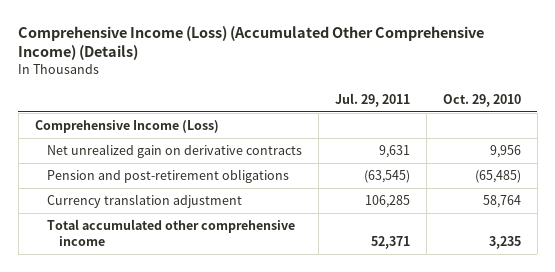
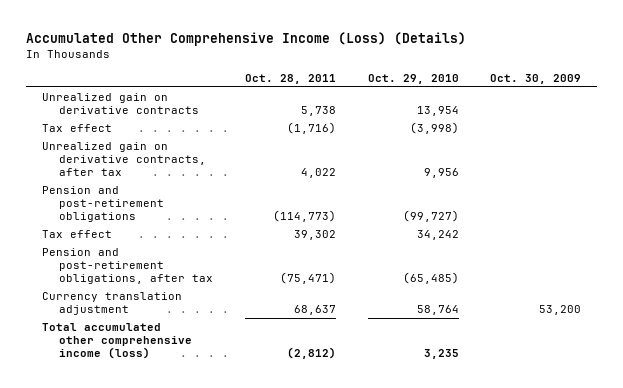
[18,25,485,61] Comprehensive Income (Loss) (Accumulated Other Comprehensive Income) (Details) -> [26,32,467,47] Accumulated Other Comprehensive Income (Loss) (Details)
[334,92,410,107] Jul. 29, 2011 -> none
none -> [244,73,336,84] Oct. 28, 2011
none -> [490,73,582,84] Oct. 30, 2009
[34,119,219,133] Comprehensive Income (Loss) -> none
none -> [41,92,200,115] Unrealized gain on derivative contracts
none -> [41,123,112,132] Tax effect
[46,143,302,158] Net unrealized gain on derivative contracts -> [41,141,207,177] Unrealized gain on derivative contracts, after tax
[474,169,521,183] (65,485) -> [402,210,459,223] (99,727)
none -> [41,229,112,238] Tax effect
none -> [41,247,214,285] Pension and post-retirement obligations, after tax
[46,218,295,247] Total accumulated other comprehensive income -> [41,322,193,360] Total accumulated other comprehensive income (loss)

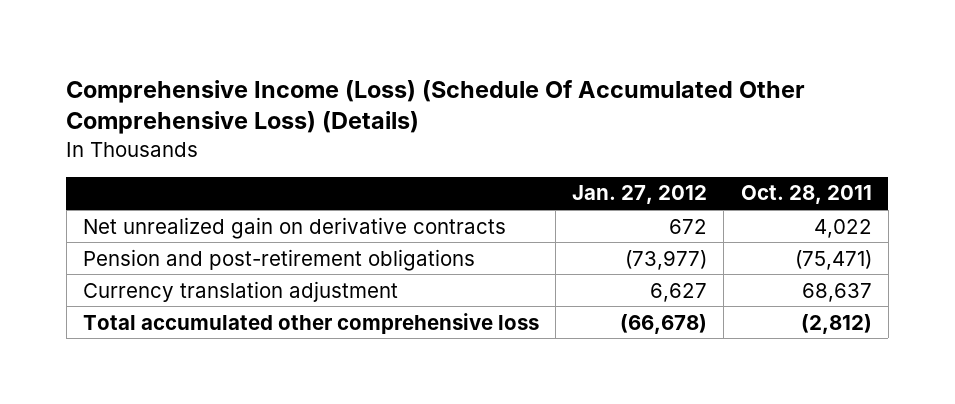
[26,32,467,47] Accumulated Other Comprehensive Income (Loss) (Details) -> [66,79,806,135] Comprehensive Income (Loss) (Schedule Of Accumulated Other Comprehensive Loss) (Details)
[367,73,459,84] Oct. 29, 2010 -> none
[490,73,582,84] Oct. 30, 2009 -> none
none -> [572,185,708,205] Jan. 27, 2012
[41,92,200,115] Unrealized gain on derivative contracts -> none
[41,123,112,132] Tax effect -> none
[41,229,112,238] Tax effect -> none
[41,247,214,285] Pension and post-retirement obligations, after tax -> none
[41,141,207,177] Unrealized gain on derivative contracts, after tax -> [82,216,506,239] Net unrealized gain on derivative contracts
[272,210,336,223] (114,773) -> [794,249,872,270] (75,471)
[41,322,193,360] Total accumulated other comprehensive income (loss) -> [82,312,539,334] Total accumulated other comprehensive loss

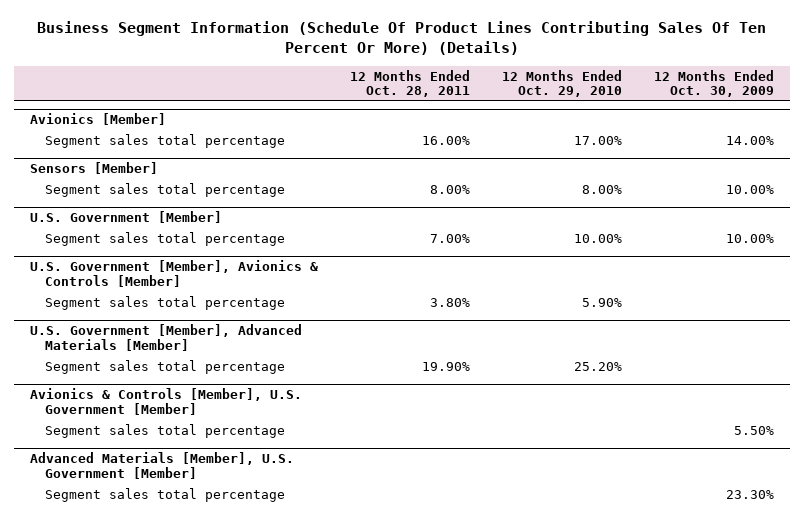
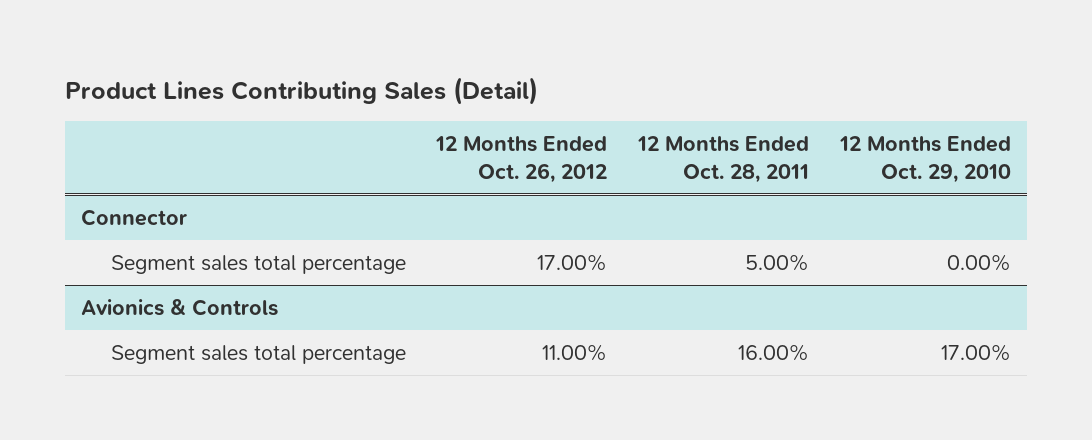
[36,21,766,56] Business Segment Information (Schedule Of Product Lines Contributing Sales Of Ten Percent Or More) (Details) -> [65,76,539,105] Product Lines Contributing Sales (Detail)
[653,69,774,98] 12 Months Ended Oct. 30, 2009 -> none
none -> [435,135,608,183] 12 Months Ended Oct. 26, 2012
[29,113,166,126] Avionics [Member] -> none
none -> [80,208,187,226] Connector
none -> [110,254,406,274] Segment sales total percentage
none -> [80,298,278,316] Avionics & Controls
[29,162,158,175] Sensors [Member] -> none
[45,182,286,197] Segment sales total percentage -> none
[29,211,222,224] U.S. Government [Member] -> none
[45,231,286,246] Segment sales total percentage -> none
[29,260,318,287] U.S. Government [Member], Avionics & Controls [Member] -> none
[45,295,286,310] Segment sales total percentage -> none
[29,324,302,351] U.S. Government [Member], Advanced Materials [Member] -> none
[45,359,286,374] Segment sales total percentage -> none
[29,388,302,415] Avionics & Controls [Member], U.S. Government [Member] -> none
[45,423,286,438] Segment sales total percentage -> none
[29,452,294,479] Advanced Materials [Member], U.S. Government [Member] -> none
[45,487,286,502] Segment sales total percentage -> none

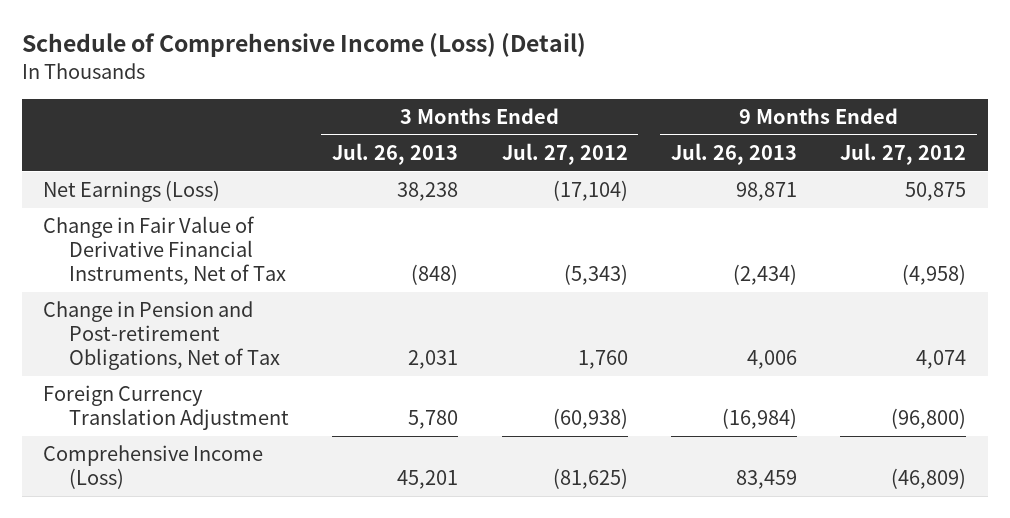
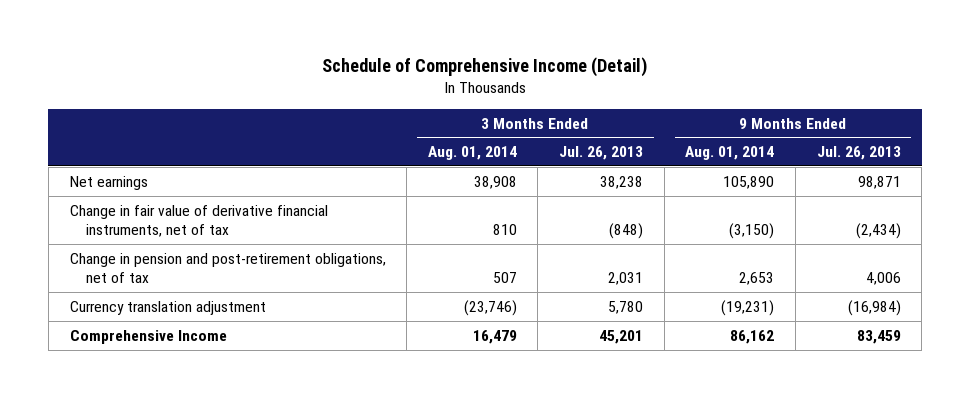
[21,33,586,58] Schedule of Comprehensive Income (Loss) (Detail) -> [322,57,648,78] Schedule of Comprehensive Income (Detail)
[501,142,628,165] Jul. 27, 2012 -> none
[840,142,967,165] Jul. 27, 2012 -> none
none -> [427,146,517,161] Aug. 01, 2014
none -> [685,146,775,161] Aug. 01, 2014
[43,180,221,203] Net Earnings (Loss) -> [69,175,148,190] Net earnings
[43,216,286,286] Change in Fair Value of Derivative Financial Instruments, Net of Tax -> [69,204,328,238] Change in fair value of derivative financial instruments, net of tax
[43,301,280,371] Change in Pension and Post-retirement Obligations, Net of Tax -> [69,252,386,284] Change in pension and post-retirement obligations, net of tax
[43,385,289,431] Foreign Currency Translation Adjustment -> [69,300,266,315] Currency translation adjustment
[43,445,264,490] Comprehensive Income (Loss) -> [69,329,227,344] Comprehensive Income

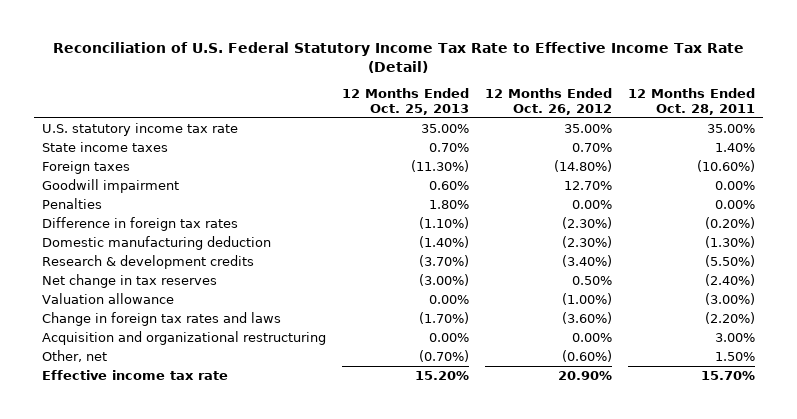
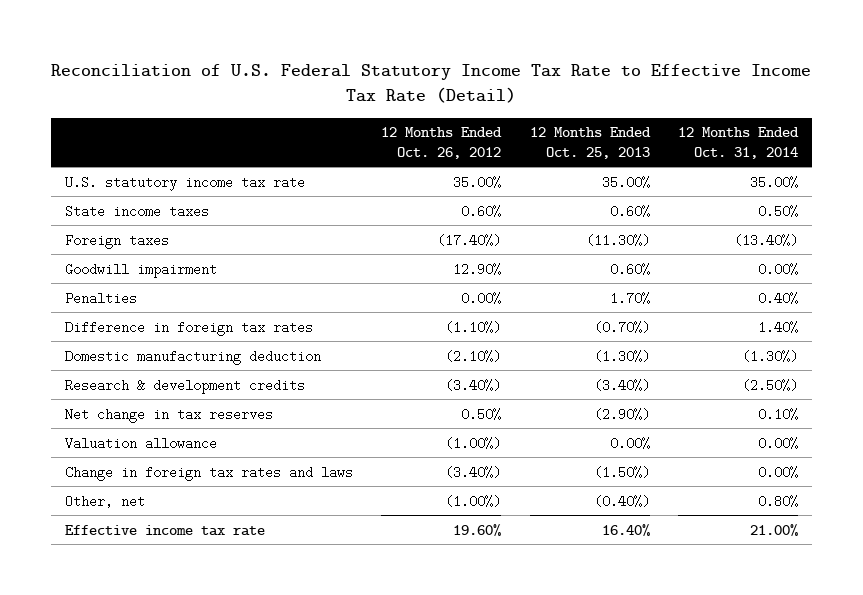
[628,88,756,116] 12 Months Ended Oct. 28, 2011 -> none
none -> [677,127,799,159] 12 Months Ended Oct. 31, 2014
[428,142,469,152] 0.70% -> [609,204,650,218] 0.60%
[572,142,613,152] 0.70% -> [461,204,502,218] 0.60%
[554,159,613,172] (14.80%) -> [437,233,502,247] (17.40%)
[564,180,613,190] 12.70% -> [453,262,502,276] 12.90%
[428,199,469,209] 1.80% -> [609,291,650,305] 1.70%
[418,216,469,229] (1.10%) -> [593,320,650,334] (0.70%)
[562,216,613,229] (2.30%) -> [445,320,502,334] (1.10%)
[418,235,469,248] (1.40%) -> [593,349,650,363] (1.30%)
[562,235,613,248] (2.30%) -> [445,349,502,363] (2.10%)
[418,254,469,267] (3.70%) -> [593,378,650,392] (3.40%)
[418,273,469,286] (3.00%) -> [593,407,650,421] (2.90%)
[41,330,326,345] Acquisition and organizational restructuring -> none
[418,311,469,324] (1.70%) -> [593,465,650,479] (1.50%)
[562,311,613,324] (3.60%) -> [445,465,502,479] (3.40%)
[418,349,469,362] (0.70%) -> [593,494,650,508] (0.40%)
[562,349,613,362] (0.60%) -> [445,494,502,508] (1.00%)
[414,370,469,380] 15.20% -> [601,523,650,536] 16.40%
[558,370,613,380] 20.90% -> [453,523,502,536] 19.60%

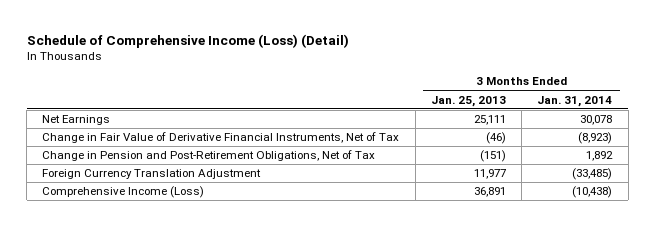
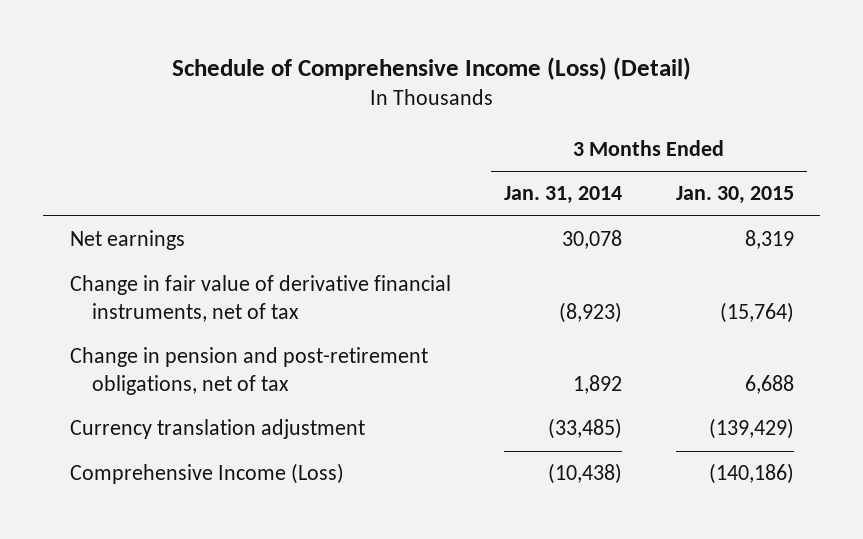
[430,95,506,107] Jan. 25, 2013 -> none
none -> [675,186,794,205] Jan. 30, 2015
[42,115,111,126] Net Earnings -> [69,230,185,251] Net earnings
[42,132,400,144] Change in Fair Value of Derivative Financial Instruments, Net of Tax -> [69,275,451,322] Change in fair value of derivative financial instruments, net of tax
[42,150,376,162] Change in Pension and Post-Retirement Obligations, Net of Tax -> [69,347,428,395] Change in pension and post-retirement obligations, net of tax
[42,169,262,180] Foreign Currency Translation Adjustment -> [69,419,365,440] Currency translation adjustment

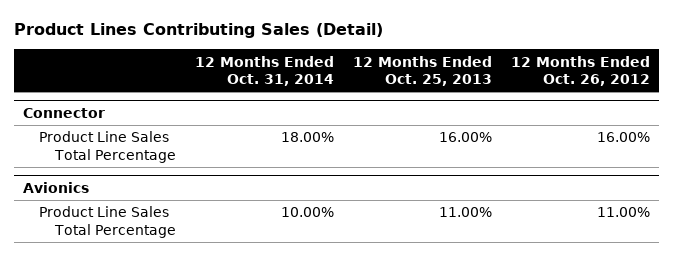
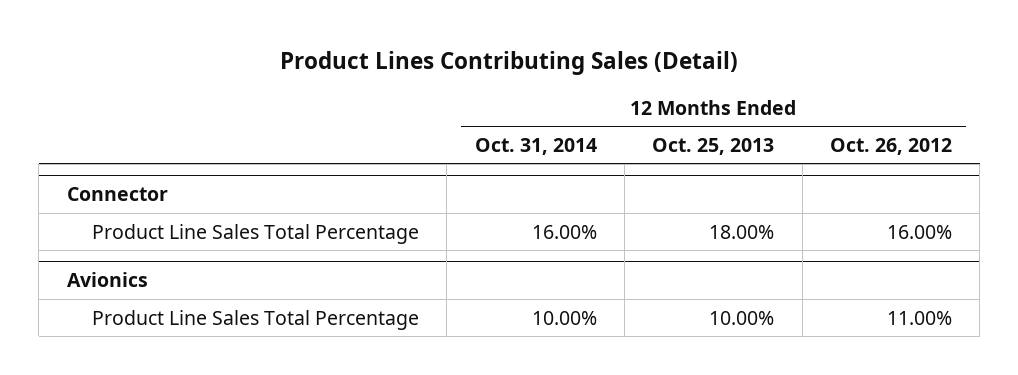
[280,132,334,143] 18.00% -> [531,224,597,239] 16.00%
[438,132,492,143] 16.00% -> [709,224,775,239] 18.00%
[438,207,492,218] 11.00% -> [709,310,775,325] 10.00%

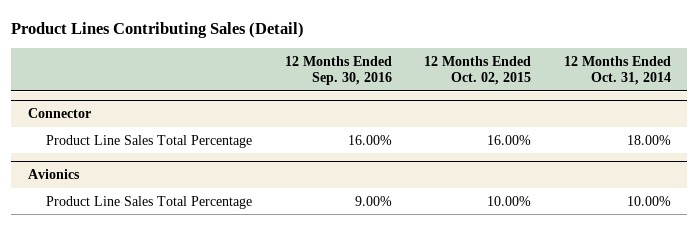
[652,137,775,155] Oct. 25, 2013 -> none
[829,137,952,155] Oct. 26, 2012 -> none
none -> [284,55,392,86] 12 Months Ended Sep. 30, 2016
none -> [424,55,532,86] 12 Months Ended Oct. 02, 2015
[531,224,597,239] 16.00% -> [626,134,671,145] 18.00%

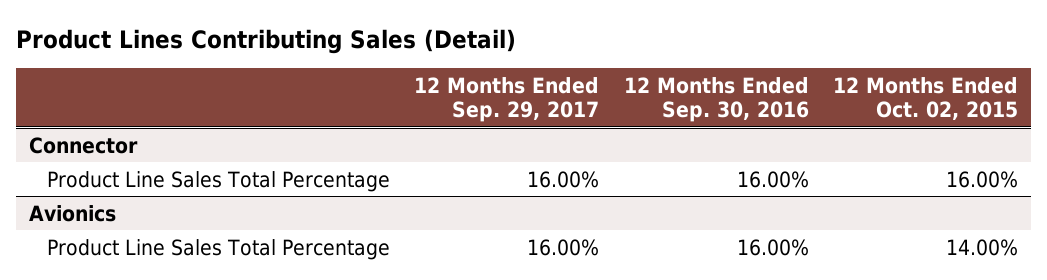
[563,55,671,86] 12 Months Ended Oct. 31, 2014 -> none
none -> [414,76,600,122] 12 Months Ended Sep. 29, 2017
[354,195,392,206] 9.00% -> [736,238,809,256] 16.00%
[487,195,532,206] 10.00% -> [946,238,1019,256] 14.00%

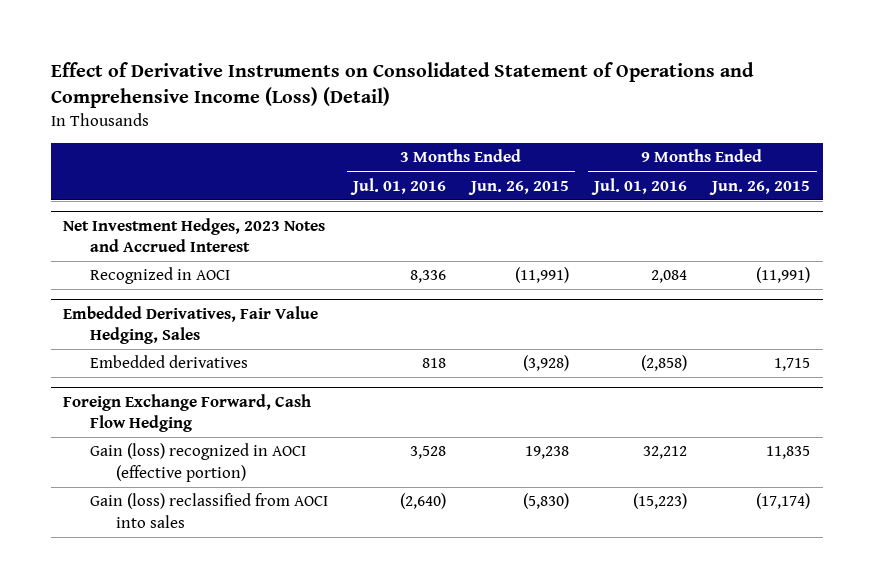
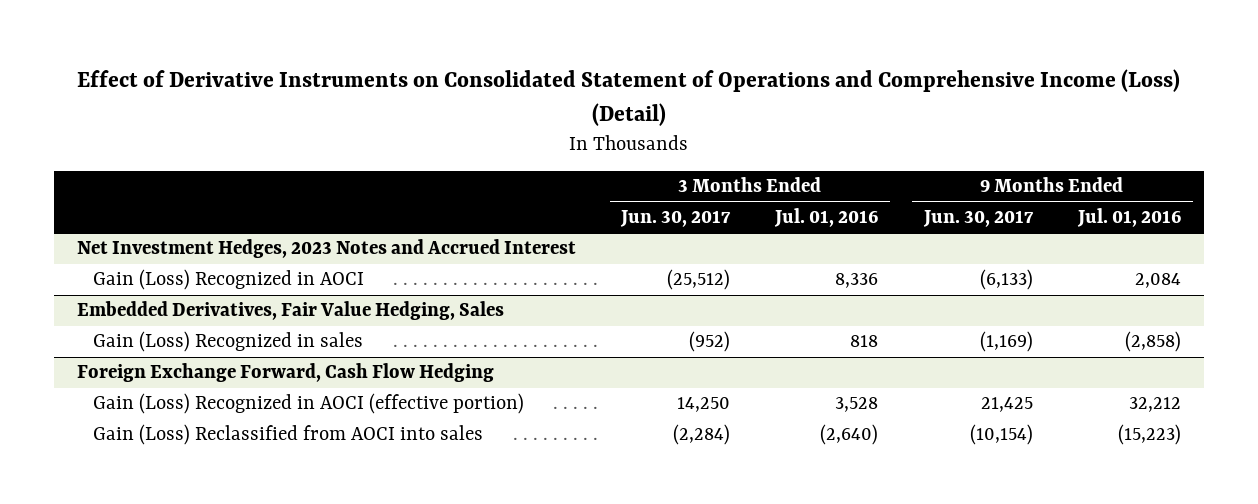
[468,180,570,195] Jun. 26, 2015 -> none
[709,180,811,195] Jun. 26, 2015 -> none
none -> [620,209,732,227] Jun. 30, 2017
none -> [922,209,1034,227] Jun. 30, 2017
[89,267,230,285] Recognized in AOCI -> [92,269,364,291] Gain (Loss) Recognized in AOCI
[89,355,248,369] Embedded derivatives -> [92,331,363,353] Gain (Loss) Recognized in sales
[89,443,306,482] Gain (loss) recognized in AOCI (effective portion) -> [92,393,524,415] Gain (Loss) Recognized in AOCI (effective portion)
[89,493,328,528] Gain (loss) reclassified from AOCI into sales -> [92,424,483,446] Gain (Loss) Reclassified from AOCI into sales

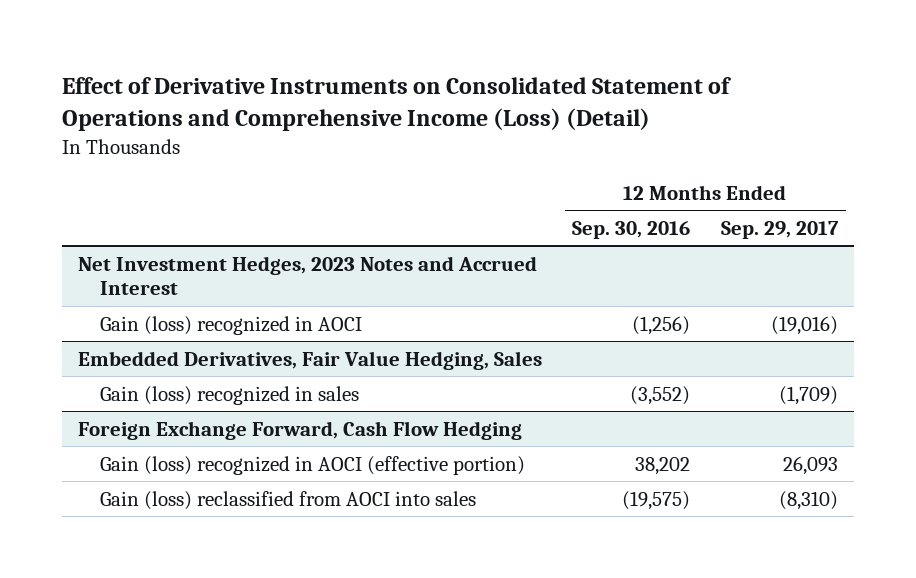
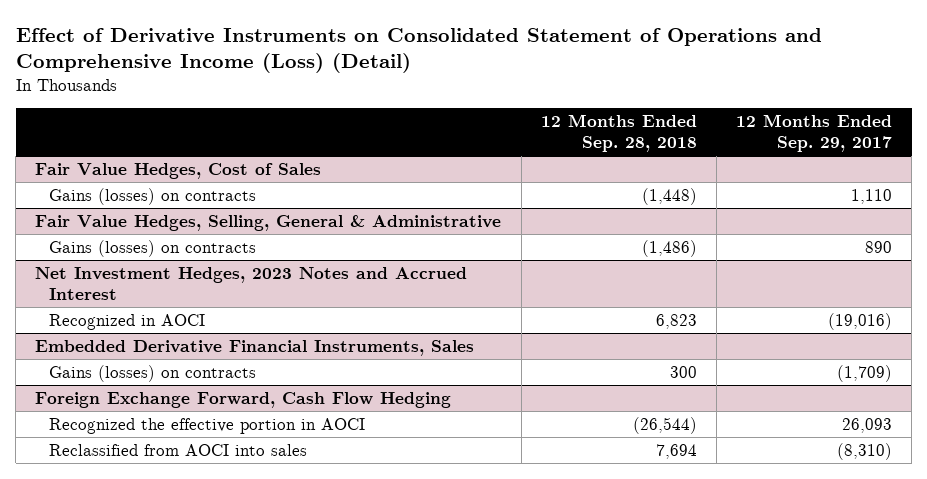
[572,220,691,239] Sep. 30, 2016 -> none
none -> [540,113,697,152] 12 Months Ended Sep. 28, 2018
none -> [35,162,322,179] Fair Value Hedges, Cost of Sales
none -> [49,187,257,205] Gains (losses) on contracts
none -> [35,214,502,231] Fair Value Hedges, Selling, General & Administrative
none -> [49,239,257,257] Gains (losses) on contracts
[77,350,542,370] Embedded Derivatives, Fair Value Hedging, Sales -> none
[100,315,363,335] Gain (loss) recognized in AOCI -> [49,313,206,330] Recognized in AOCI
none -> [35,339,475,356] Embedded Derivative Financial Instruments, Sales
[100,385,360,405] Gain (loss) recognized in sales -> [49,364,257,382] Gains (losses) on contracts
[100,455,526,475] Gain (loss) recognized in AOCI (effective portion) -> [49,417,366,434] Recognized the effective portion in AOCI
[100,490,477,510] Gain (loss) reclassified from AOCI into sales -> [49,443,308,456] Reclassified from AOCI into sales

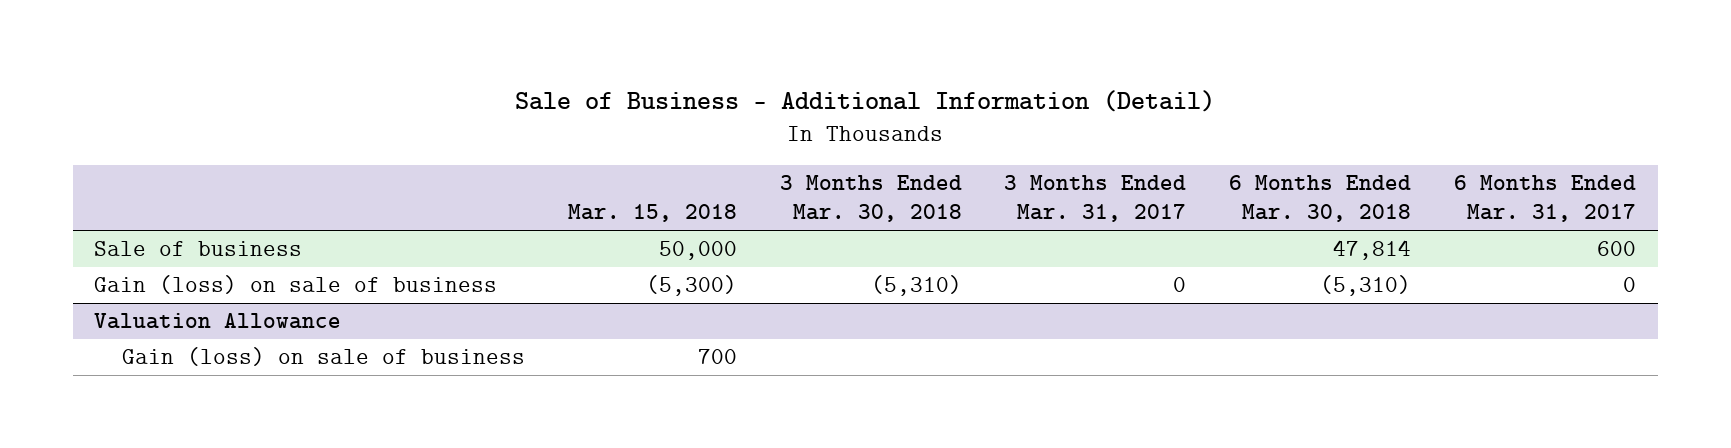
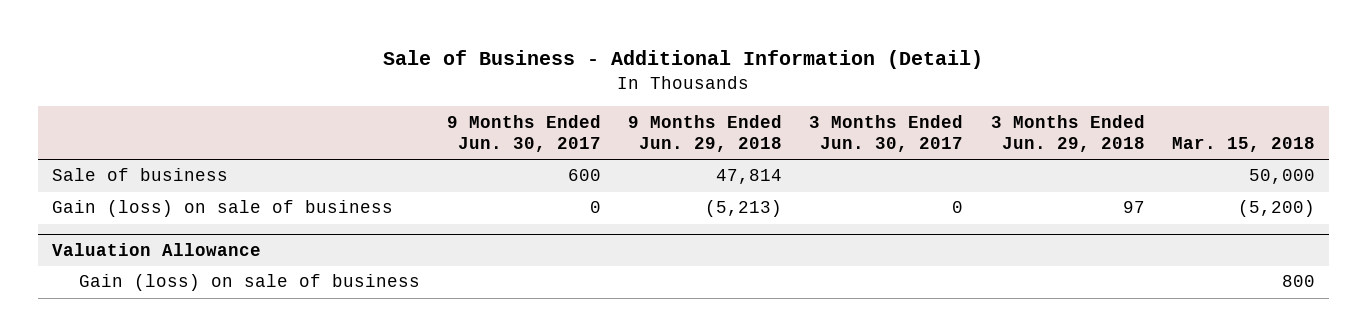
[779,174,962,223] 3 Months Ended Mar. 30, 2018 -> none
[1004,174,1187,223] 3 Months Ended Mar. 31, 2017 -> none
[1229,174,1412,223] 6 Months Ended Mar. 30, 2018 -> none
[1454,174,1637,223] 6 Months Ended Mar. 31, 2017 -> none
none -> [446,114,601,153] 9 Months Ended Jun. 30, 2017
none -> [628,114,783,153] 9 Months Ended Jun. 29, 2018
none -> [809,114,964,153] 3 Months Ended Jun. 30, 2017
none -> [990,114,1145,153] 3 Months Ended Jun. 29, 2018
[645,275,737,297] (5,300) -> [1237,200,1315,218] (5,200)
[697,349,737,365] 700 -> [1281,275,1315,288] 800

